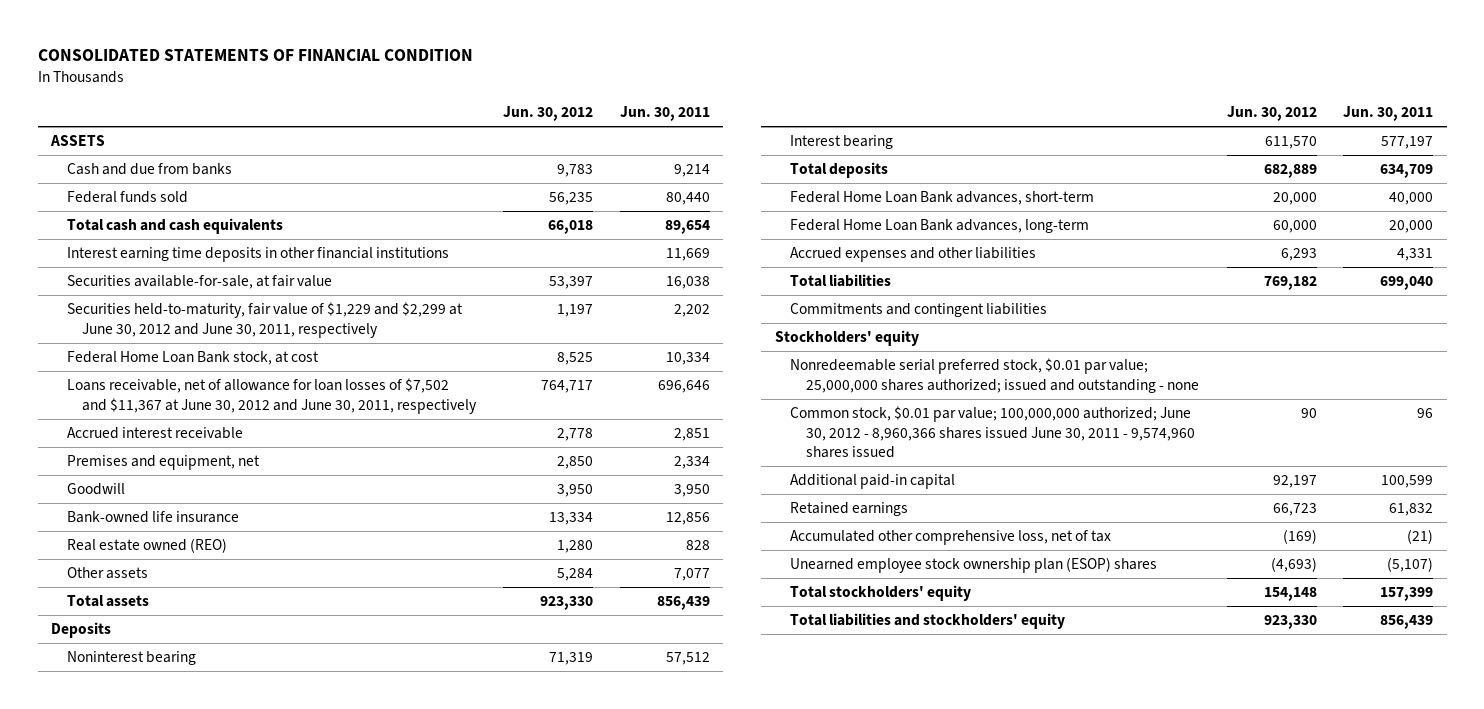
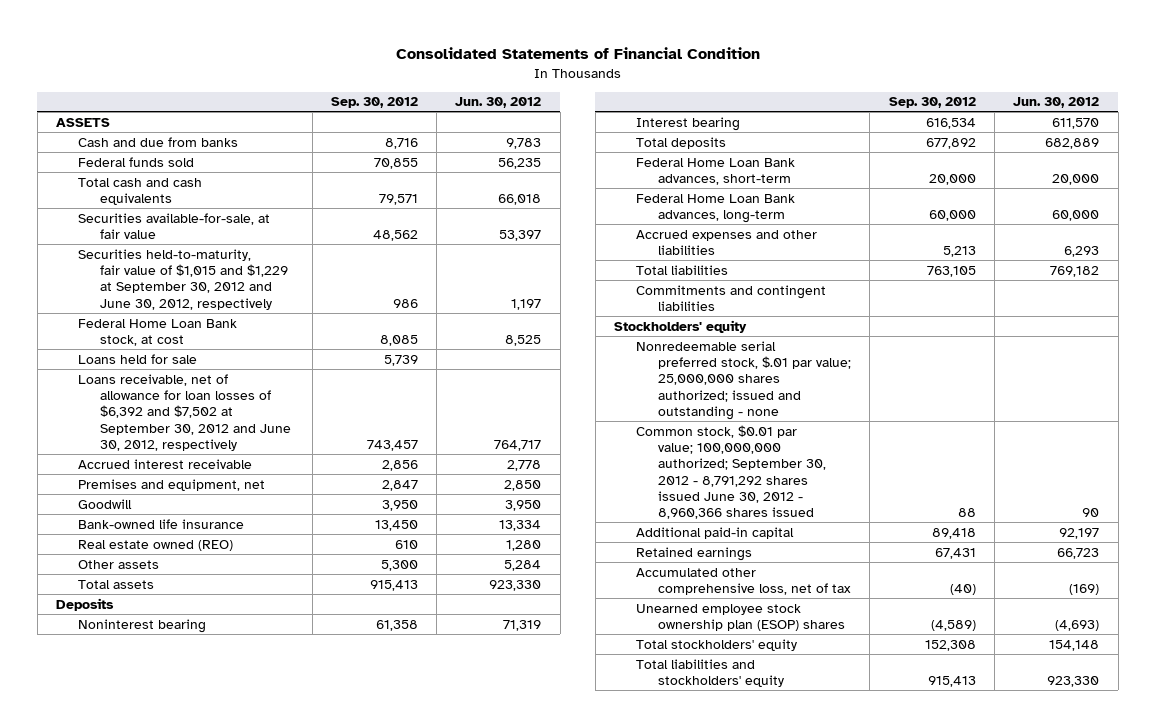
[37,49,473,62] CONSOLIDATED STATEMENTS OF FINANCIAL CONDITION -> [395,46,760,59] Consolidated Statements of Financial Condition
[619,105,710,121] Jun. 30, 2011 -> none
none -> [330,97,418,109] Sep. 30, 2012
[66,247,449,263] Interest earning time deposits in other financial institutions -> none
[66,302,463,338] Securities held-to-maturity, fair value of $1,229 and $2,299 at June 30, 2012 and June 30, 2011, respectively -> [78,248,289,310] Securities held-to-maturity, fair value of $1,015 and $1,229 at September 30, 2012 and June 30, 2012, respectively
none -> [78,353,198,364] Loans held for sale
[66,378,478,414] Loans receivable, net of allowance for loan losses of $7,502 and $11,367 at June 30, 2012 and June 30, 2011, respectively -> [78,373,292,451] Loans receivable, net of allowance for loan losses of $6,392 and $7,502 at September 30, 2012 and June 30, 2012, respectively
[790,358,1199,393] Nonredeemable serial preferred stock, $0.01 par value; 25,000,000 shares authorized; issued and outstanding - none -> [636,340,852,420] Nonredeemable serial preferred stock, $.01 par value; 25,000,000 shares authorized; issued and outstanding - none
[790,406,1195,459] Common stock, $0.01 par value; 100,000,000 authorized; June 30, 2012 - 8,960,366 shares issued June 30, 2011 - 9,574,960 shares issued -> [636,424,827,520] Common stock, $0.01 par value; 100,000,000 authorized; September 30, 2012 - 8,791,292 shares issued June 30, 2012 - 8,960,366 shares issued

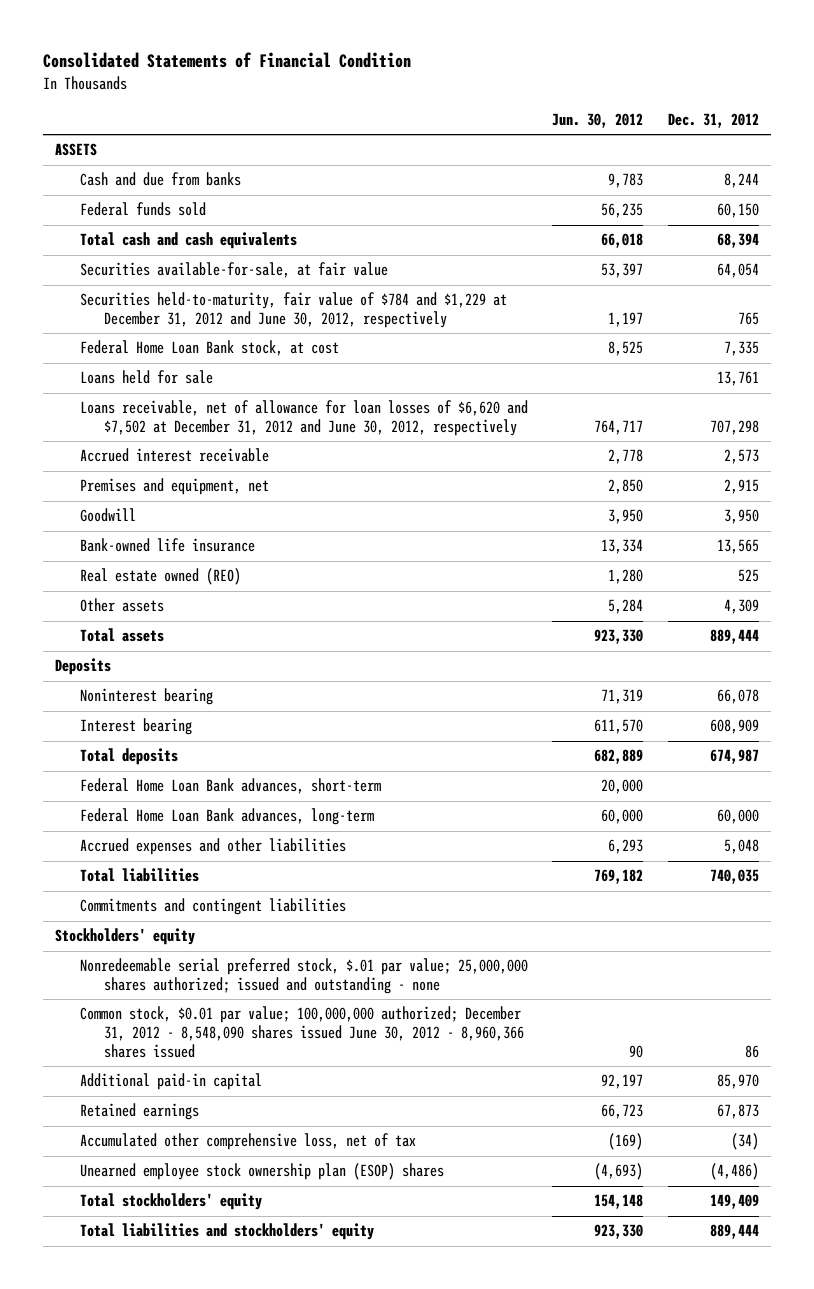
[330,97,418,109] Sep. 30, 2012 -> none
none -> [667,113,759,129] Dec. 31, 2012
[78,248,289,310] Securities held-to-maturity, fair value of $1,015 and $1,229 at September 30, 2012 and June 30, 2012, respectively -> [79,292,507,329] Securities held-to-maturity, fair value of $784 and $1,229 at December 31, 2012 and June 30, 2012, respectively
[78,373,292,451] Loans receivable, net of allowance for loan losses of $6,392 and $7,502 at September 30, 2012 and June 30, 2012, respectively -> [79,400,528,437] Loans receivable, net of allowance for loan losses of $6,620 and $7,502 at December 31, 2012 and June 30, 2012, respectively
[636,424,827,520] Common stock, $0.01 par value; 100,000,000 authorized; September 30, 2012 - 8,791,292 shares issued June 30, 2012 - 8,960,366 shares issued -> [79,1006,524,1058] Common stock, $0.01 par value; 100,000,000 authorized; December 31, 2012 - 8,548,090 shares issued June 30, 2012 - 8,960,366 shares issued

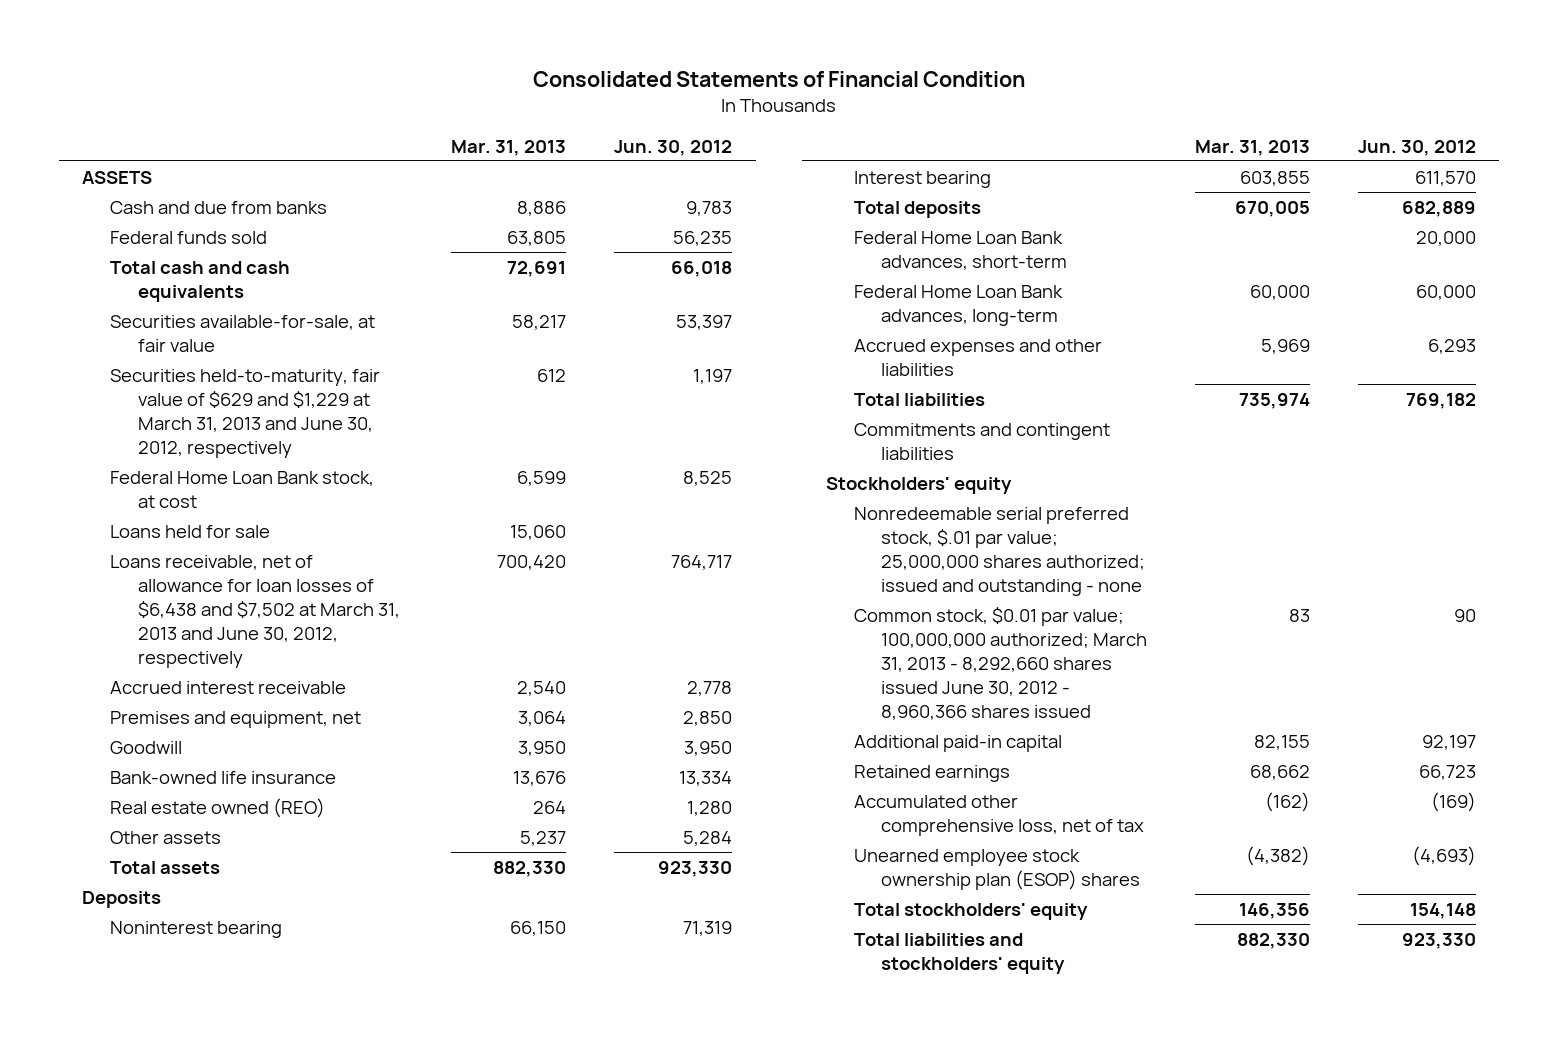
[667,113,759,129] Dec. 31, 2012 -> none
none -> [451,139,567,156] Mar. 31, 2013
[79,292,507,329] Securities held-to-maturity, fair value of $784 and $1,229 at December 31, 2012 and June 30, 2012, respectively -> [110,368,381,459] Securities held-to-maturity, fair value of $629 and $1,229 at March 31, 2013 and June 30, 2012, respectively
[79,400,528,437] Loans receivable, net of allowance for loan losses of $6,620 and $7,502 at December 31, 2012 and June 30, 2012, respectively -> [110,554,400,669] Loans receivable, net of allowance for loan losses of $6,438 and $7,502 at March 31, 2013 and June 30, 2012, respectively
[79,1006,524,1058] Common stock, $0.01 par value; 100,000,000 authorized; December 31, 2012 - 8,548,090 shares issued June 30, 2012 - 8,960,366 shares issued -> [853,606,1148,721] Common stock, $0.01 par value; 100,000,000 authorized; March 31, 2013 - 8,292,660 shares issued June 30, 2012 - 8,960,366 shares issued

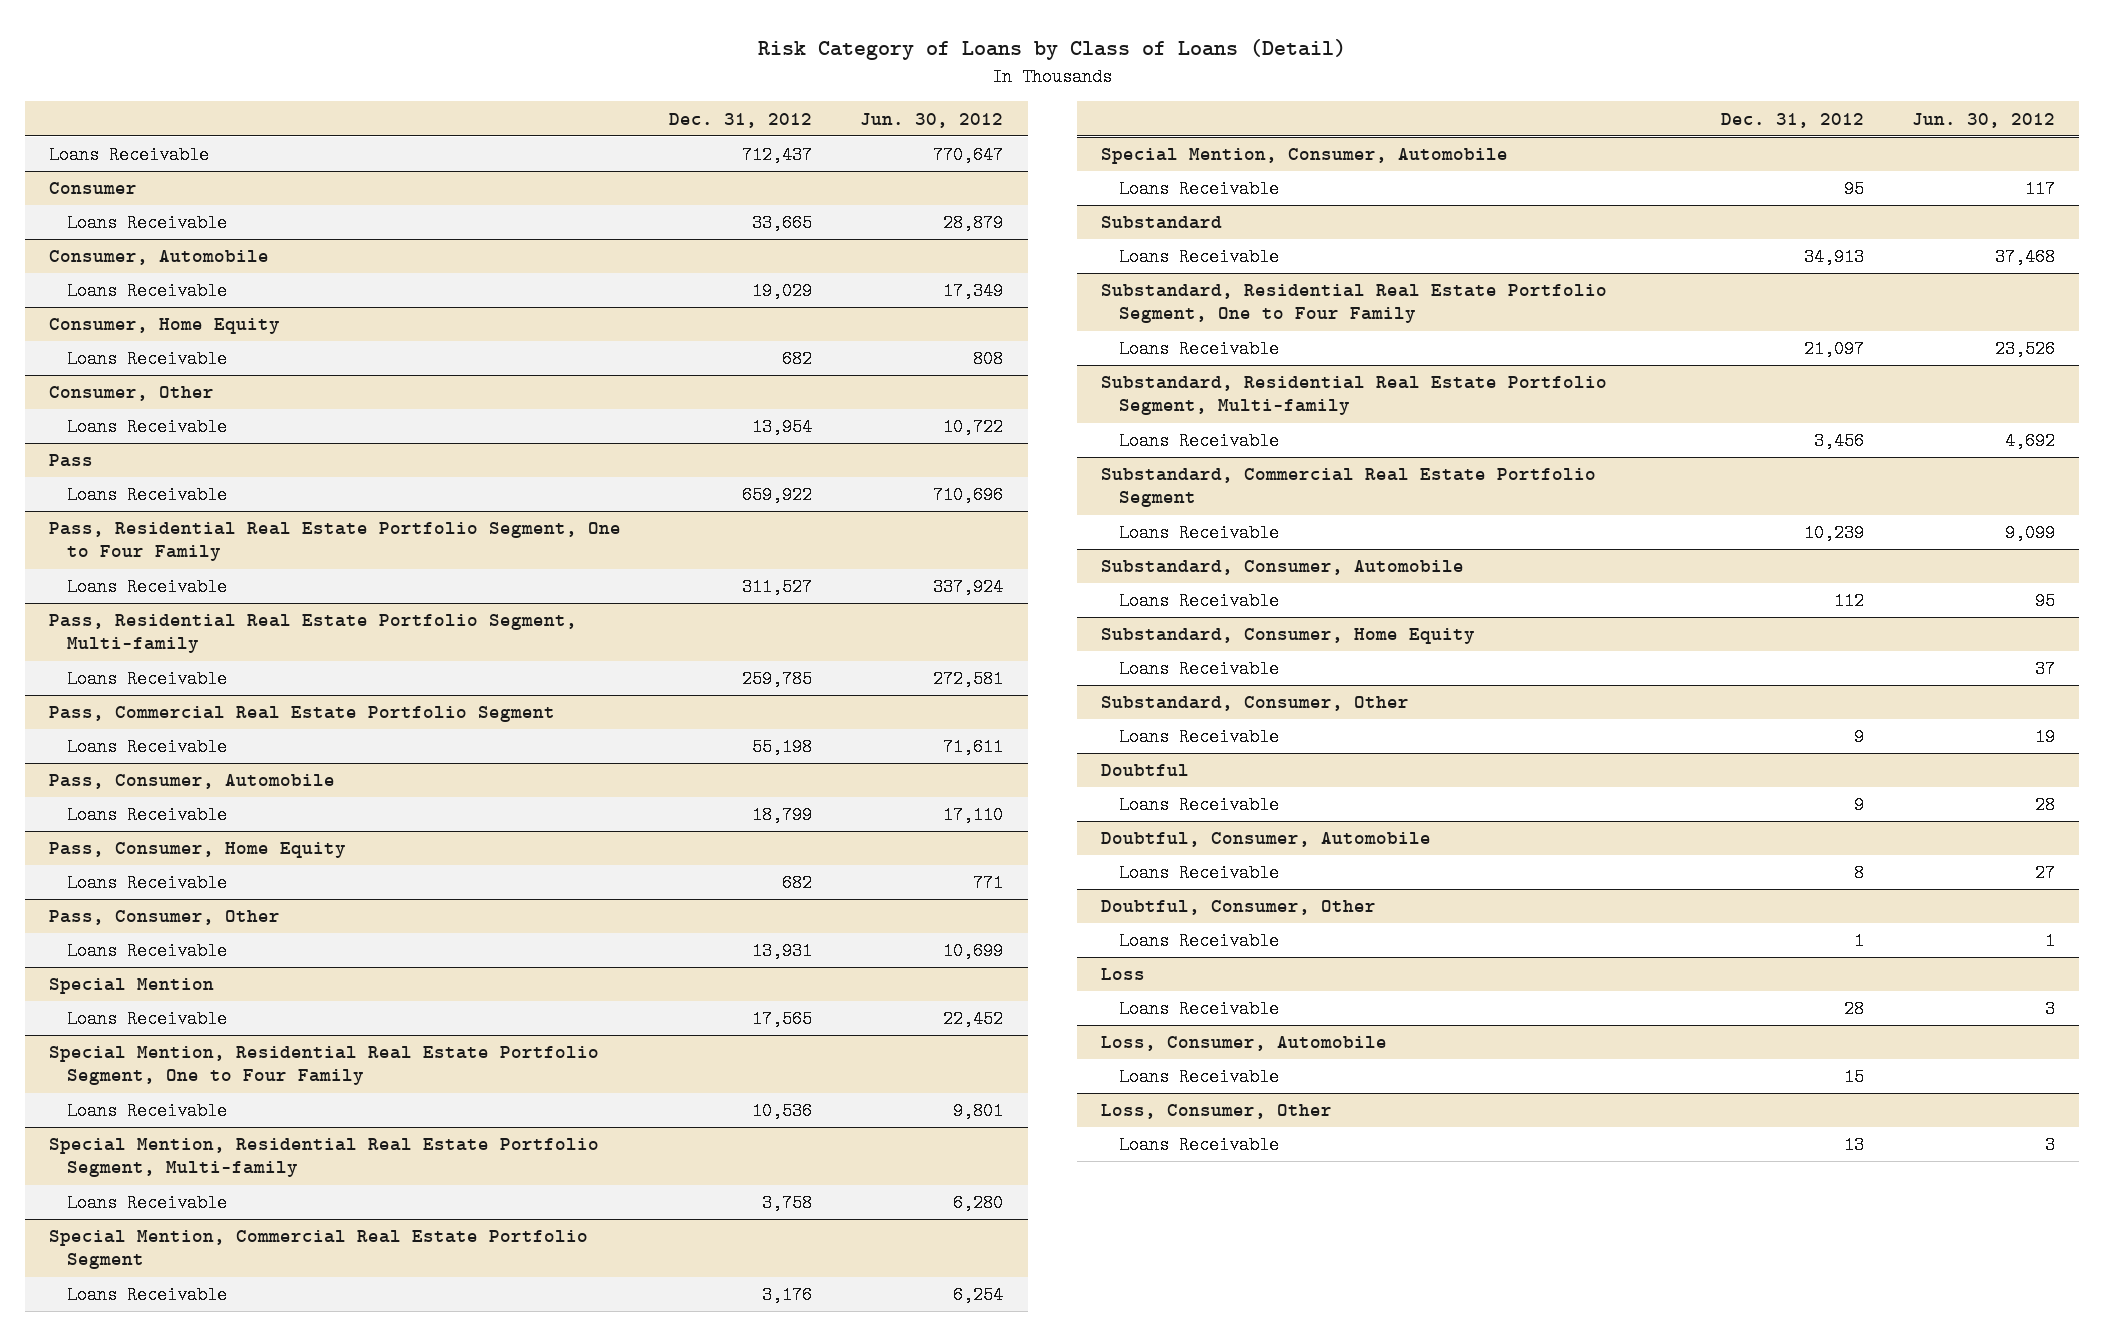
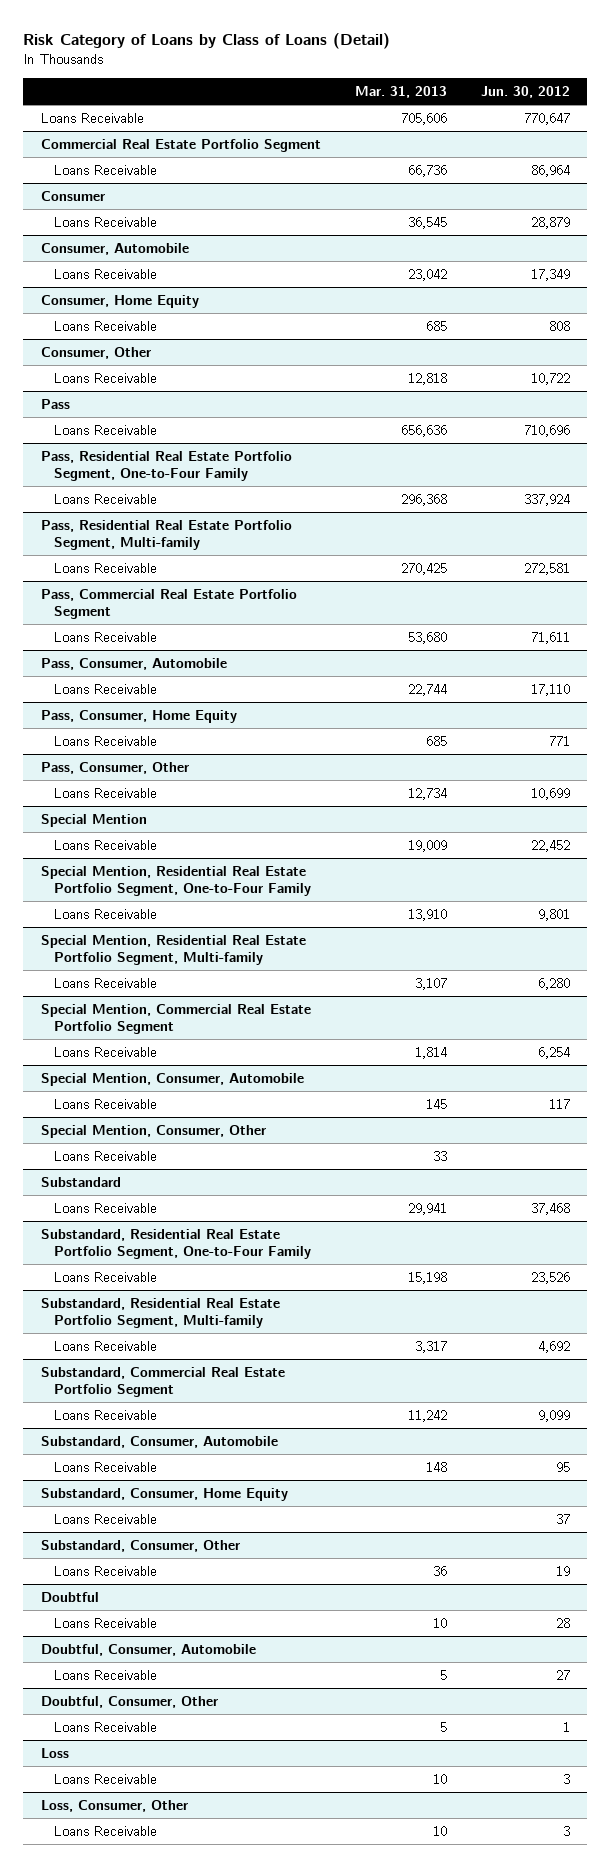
[669,112,813,128] Dec. 31, 2012 -> none
none -> [354,85,447,98] Mar. 31, 2013
none -> [40,139,321,153] Commercial Real Estate Portfolio Segment
none -> [53,165,157,176] Loans Receivable
[48,522,621,562] Pass, Residential Real Estate Portfolio Segment, One to Four Family -> [40,451,292,481] Pass, Residential Real Estate Portfolio Segment, One-to-Four Family
[48,1046,599,1086] Special Mention, Residential Real Estate Portfolio Segment, One to Four Family -> [40,866,311,896] Special Mention, Residential Real Estate Portfolio Segment, One-to-Four Family
none -> [40,1125,266,1139] Special Mention, Consumer, Other
none -> [53,1151,157,1162] Loans Receivable
[1100,284,1607,324] Substandard, Residential Real Estate Portfolio Segment, One to Four Family -> [40,1229,311,1259] Substandard, Residential Real Estate Portfolio Segment, One-to-Four Family
[1100,1036,1387,1052] Loss, Consumer, Automobile -> none
[1119,1068,1280,1087] Loans Receivable -> none

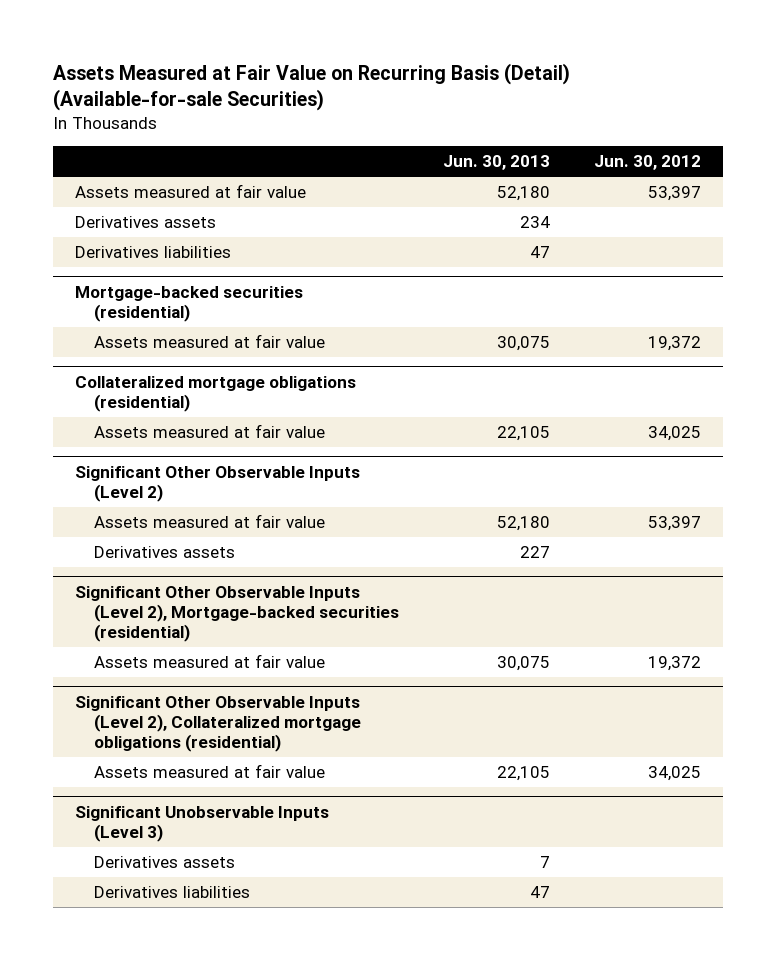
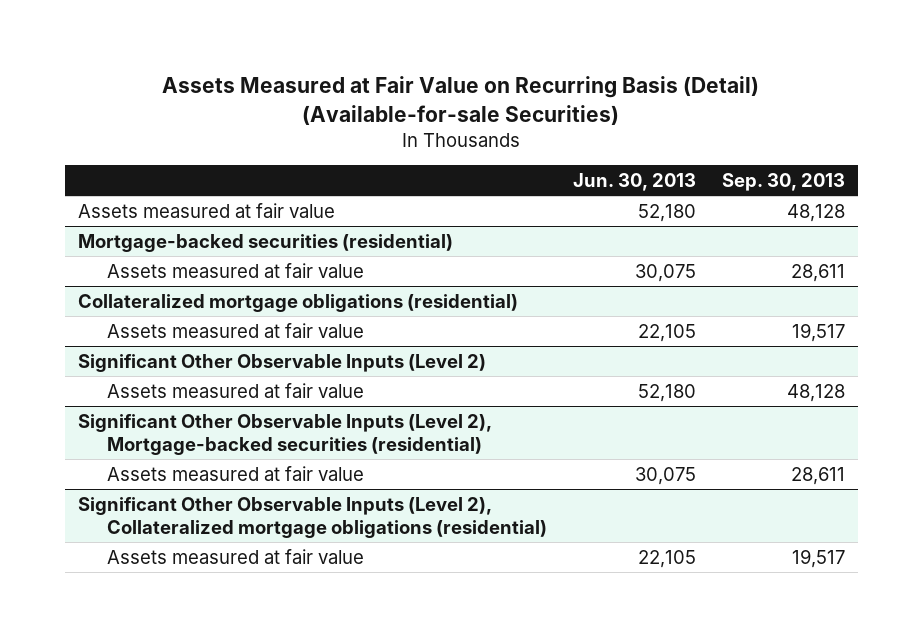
[593,155,701,171] Jun. 30, 2012 -> none
none -> [721,172,845,191] Sep. 30, 2013
[75,216,217,229] Derivatives assets -> none
[75,246,232,259] Derivatives liabilities -> none
[94,546,236,559] Derivatives assets -> none
[75,806,330,843] Significant Unobservable Inputs (Level 3) -> none
[94,856,236,869] Derivatives assets -> none
[94,886,251,899] Derivatives liabilities -> none

